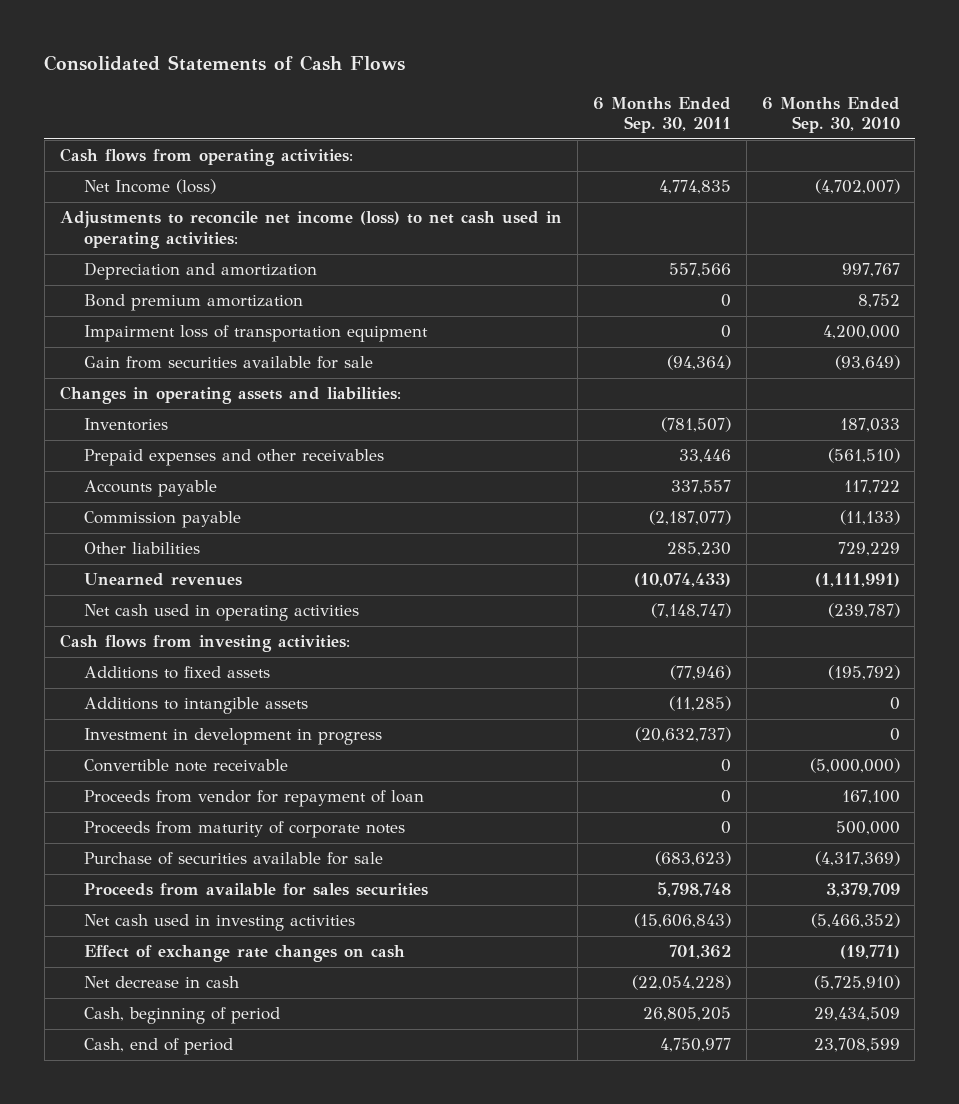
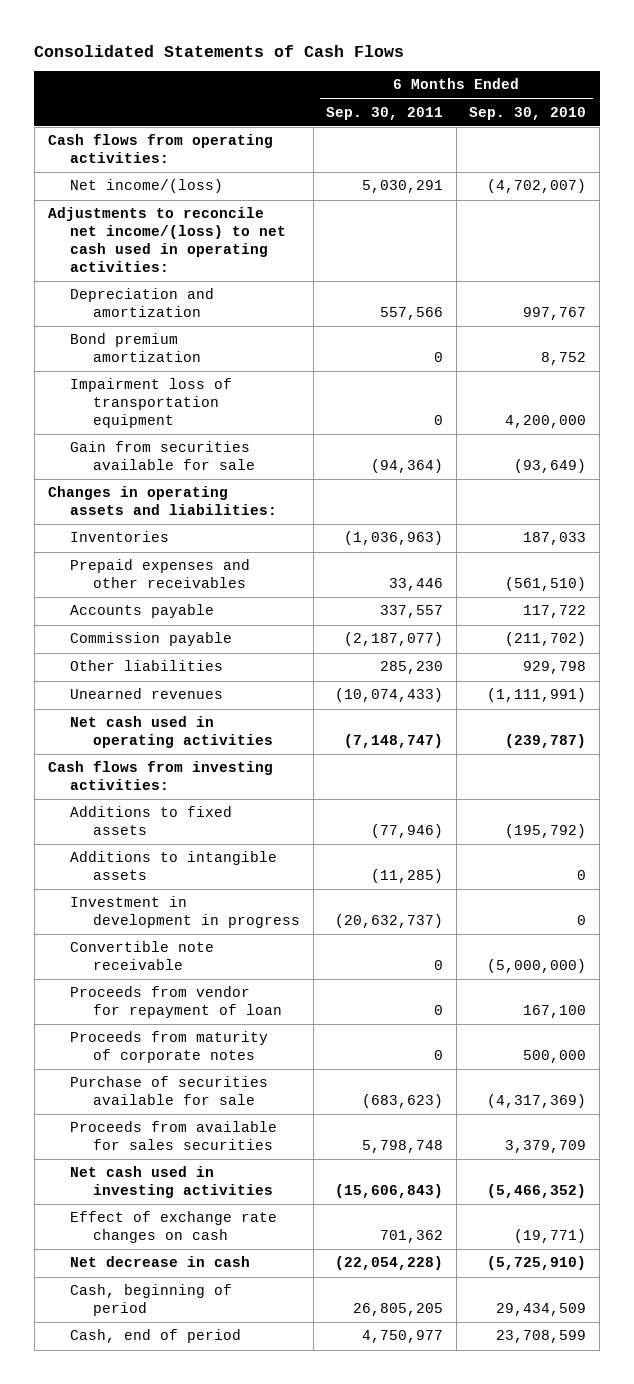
[84,179,217,195] Net Income (loss) -> [70,179,224,194] Net income/(loss)
[658,180,731,195] 4,774,835 -> [362,180,444,194] 5,030,291
[59,211,562,249] Adjustments to reconcile net income (loss) to net cash used in operating activities: -> [47,207,287,272] Adjustments to reconcile net income/(loss) to net cash used in operating activities:
[660,417,731,433] (781,507) -> [344,531,444,546] (1,036,963)
[839,510,900,526] (11,133) -> [505,632,587,647] (211,702)
[837,542,900,557] 729,229 -> [523,661,587,675] 929,798

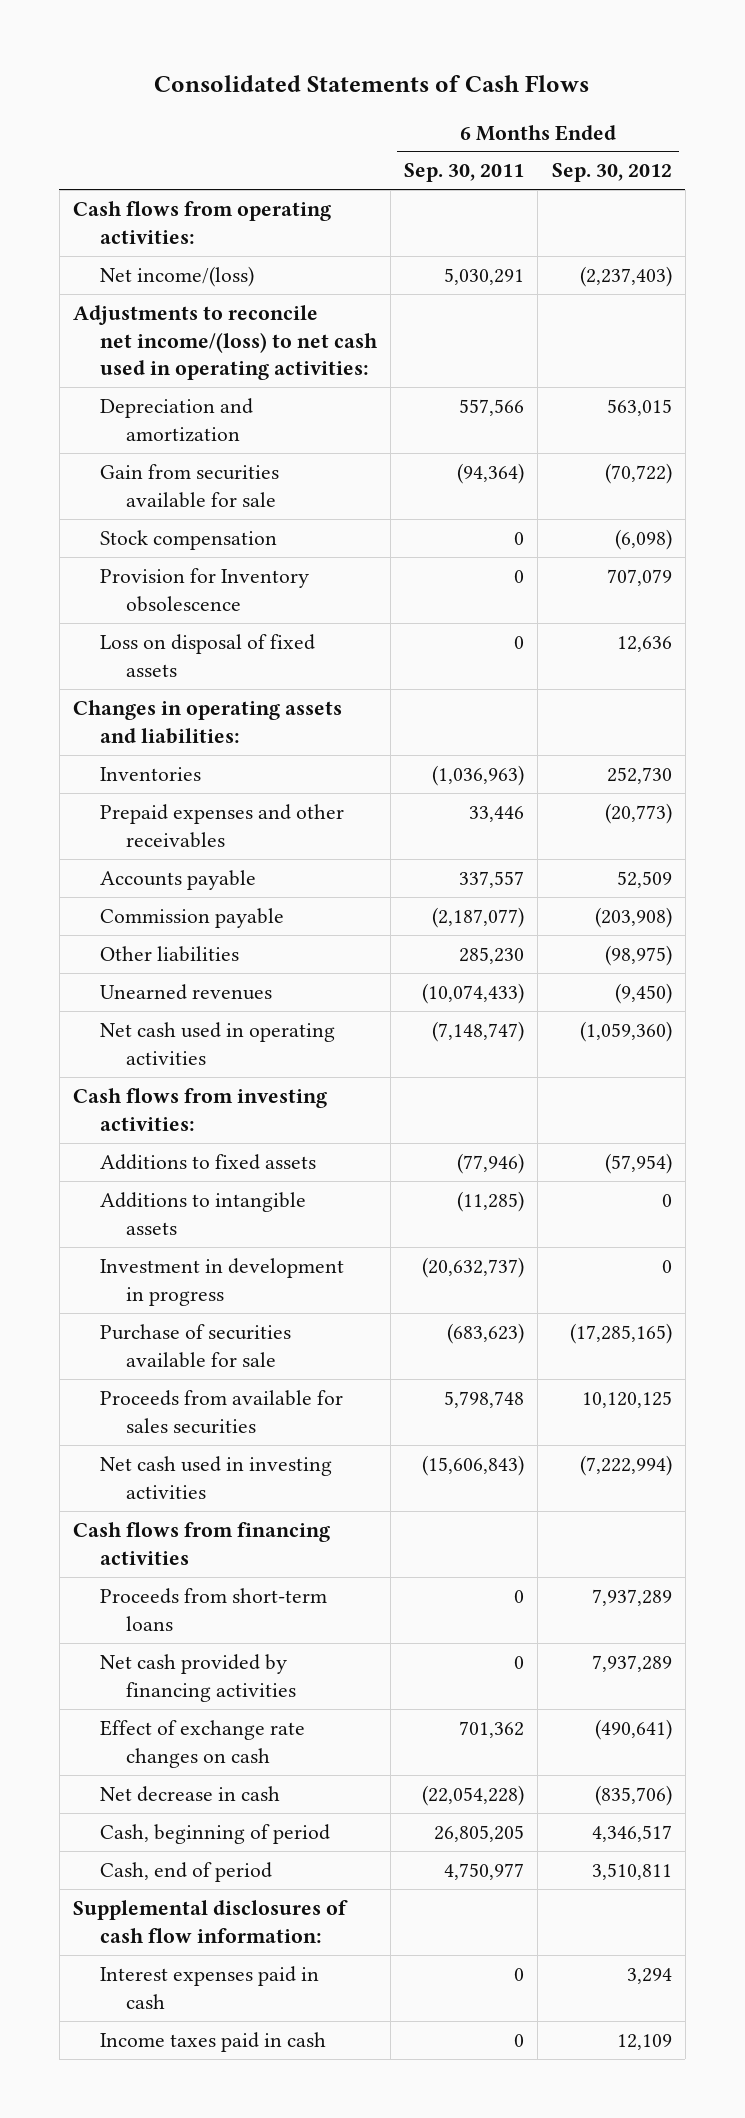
[469,106,587,120] Sep. 30, 2010 -> none
none -> [551,163,672,183] Sep. 30, 2012
[70,333,201,363] Bond premium amortization -> none
[70,378,233,429] Impairment loss of transportation equipment -> none
none -> [99,529,277,550] Stock compensation
none -> [99,567,309,612] Provision for Inventory obsolescence
none -> [99,633,315,677] Loss on disposal of fixed assets
[70,941,215,971] Convertible note receivable -> none
[70,986,282,1019] Proceeds from vendor for repayment of loan -> none
[70,1031,269,1064] Proceeds from maturity of corporate notes -> none
none -> [72,1521,330,1565] Cash flows from financing activities
none -> [99,1587,327,1631] Proceeds from short-term loans
none -> [99,1653,297,1702] Net cash provided by financing activities
none -> [72,1899,348,1943] Supplemental disclosures of cash flow information:
none -> [99,1965,319,2009] Interest expenses paid in cash
none -> [99,2031,326,2052] Income taxes paid in cash

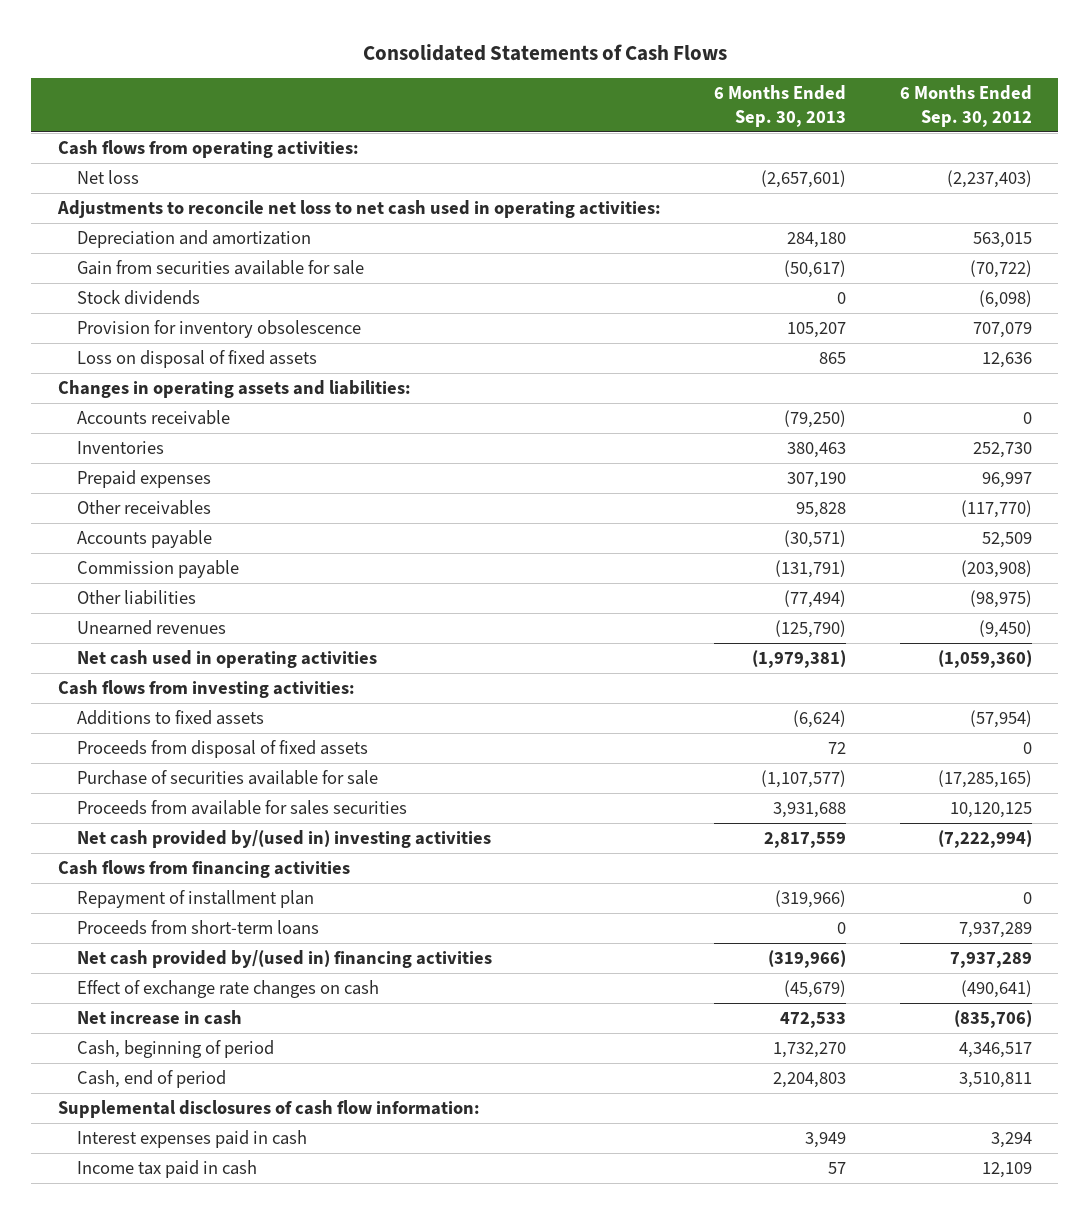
[404,163,525,183] Sep. 30, 2011 -> none
none -> [714,85,847,127] 6 Months Ended Sep. 30, 2013
[99,265,254,287] Net income/(loss) -> [76,170,139,185] Net loss
[72,304,378,381] Adjustments to reconcile net income/(loss) to net cash used in operating activities: -> [56,200,661,219] Adjustments to reconcile net loss to net cash used in operating activities:
[99,529,277,550] Stock compensation -> [76,290,200,306] Stock dividends
[99,567,309,612] Provision for Inventory obsolescence -> [76,320,361,339] Provision for inventory obsolescence
none -> [76,410,230,426] Accounts receivable
[99,803,344,848] Prepaid expenses and other receivables -> [76,470,211,489] Prepaid expenses
[604,802,672,824] (20,773) -> [981,472,1032,489] 96,997
none -> [76,500,211,516] Other receivables
[99,1191,306,1235] Additions to intangible assets -> none
[99,1257,344,1306] Investment in development in progress -> none
none -> [76,740,368,759] Proceeds from disposal of fixed assets
[99,1455,332,1499] Net cash used in investing activities -> [76,830,491,849] Net cash provided by/(used in) investing activities
none -> [76,890,314,909] Repayment of installment plan
[99,1653,297,1702] Net cash provided by financing activities -> [76,950,492,969] Net cash provided by/(used in) financing activities
[99,1785,280,1802] Net decrease in cash -> [76,1010,242,1026] Net increase in cash
[99,2031,326,2052] Income taxes paid in cash -> [76,1160,257,1179] Income tax paid in cash

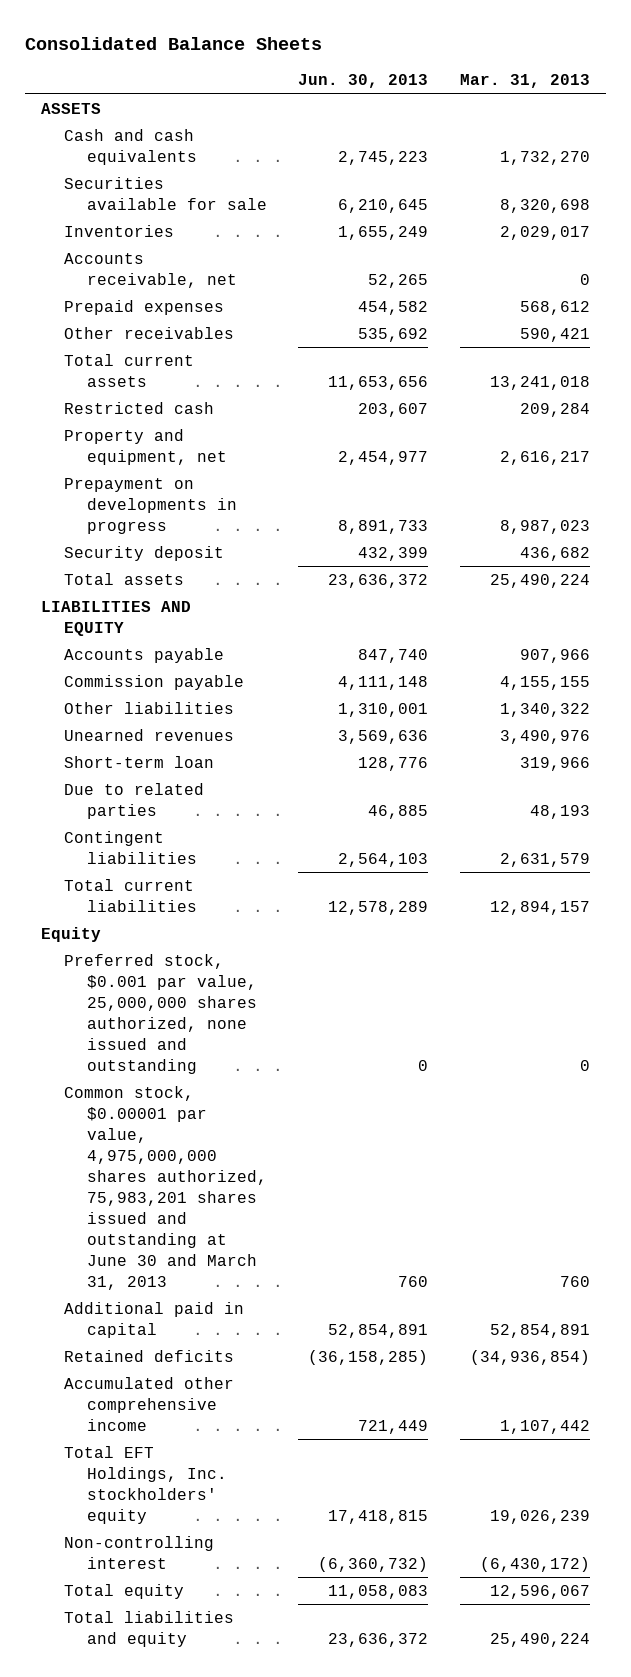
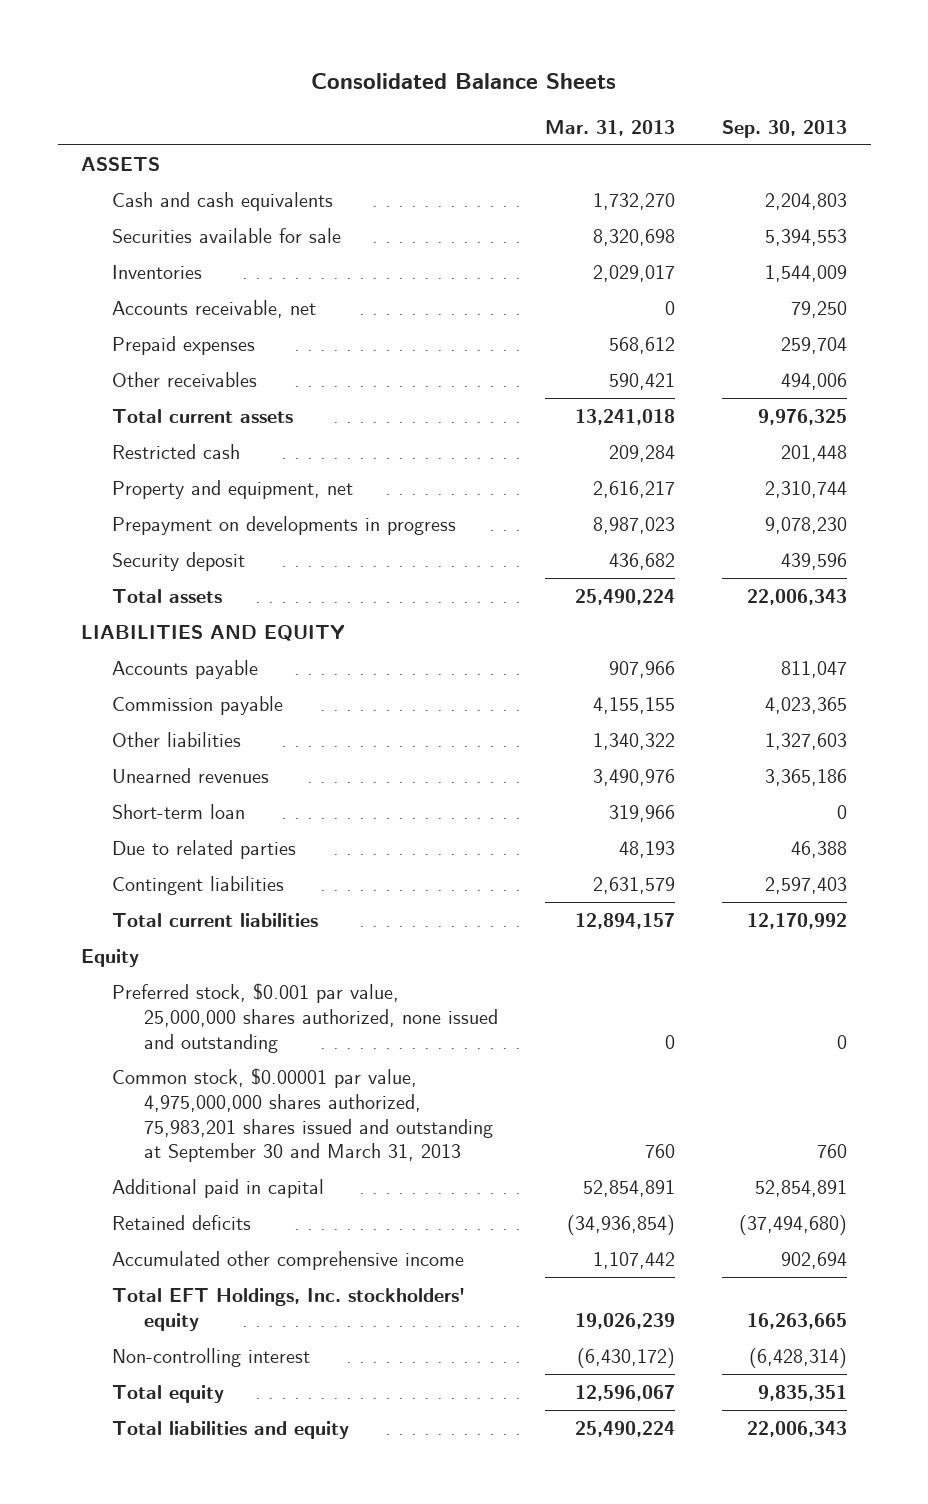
[298,74,429,89] Jun. 30, 2013 -> none
none -> [722,119,848,138] Sep. 30, 2013
[63,1085,267,1290] Common stock, $0.00001 par value, 4,975,000,000 shares authorized, 75,983,201 shares issued and outstanding at June 30 and March 31, 2013 -> [112,1067,493,1163] Common stock, $0.00001 par value, 4,975,000,000 shares authorized, 75,983,201 shares issued and outstanding at September 30 and March 31, 2013

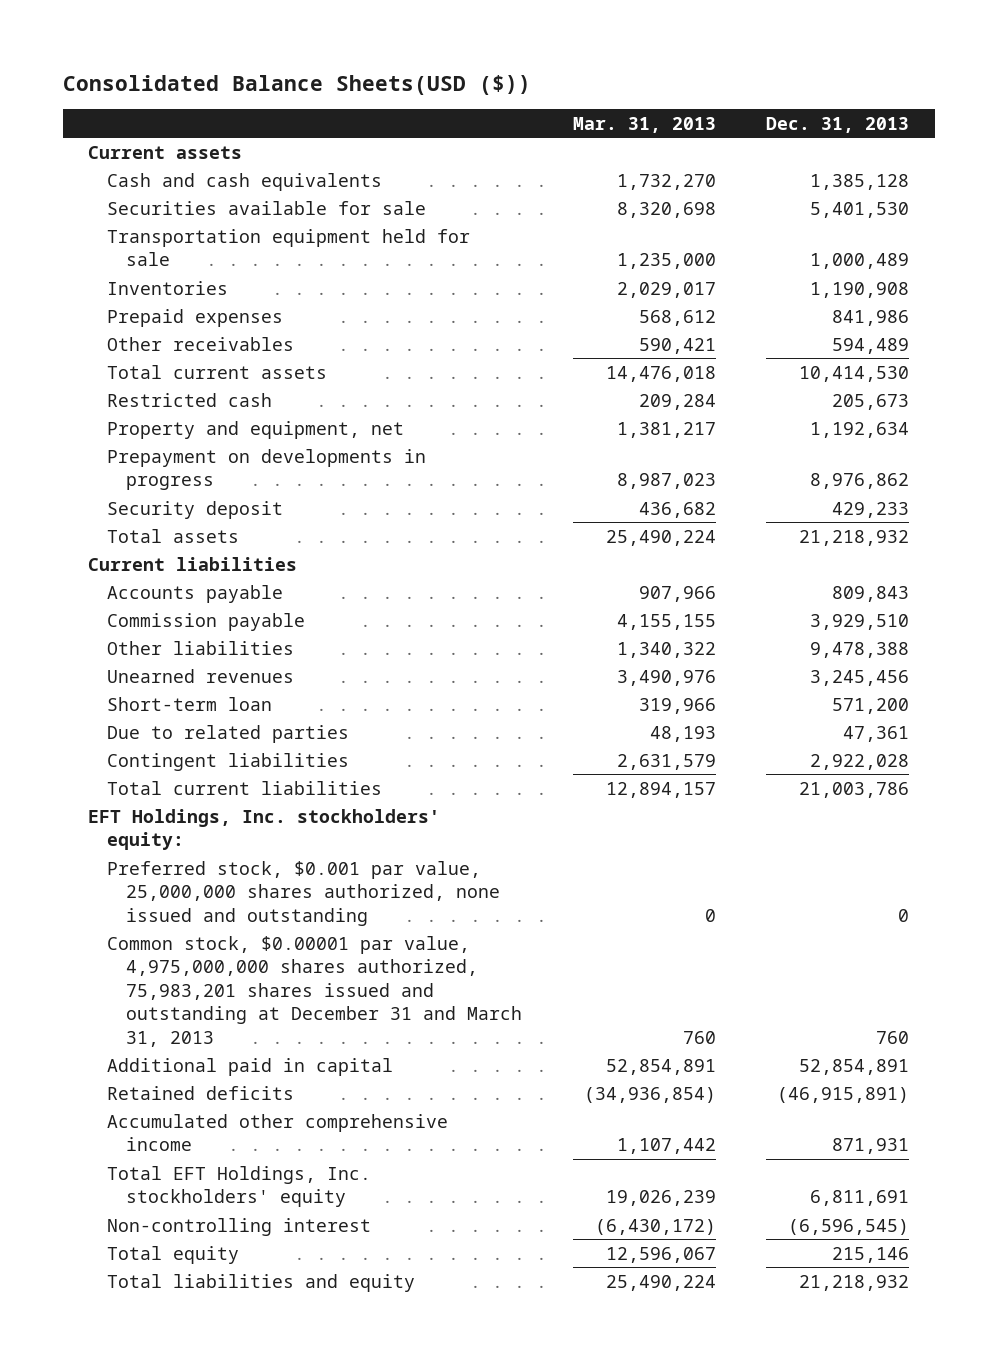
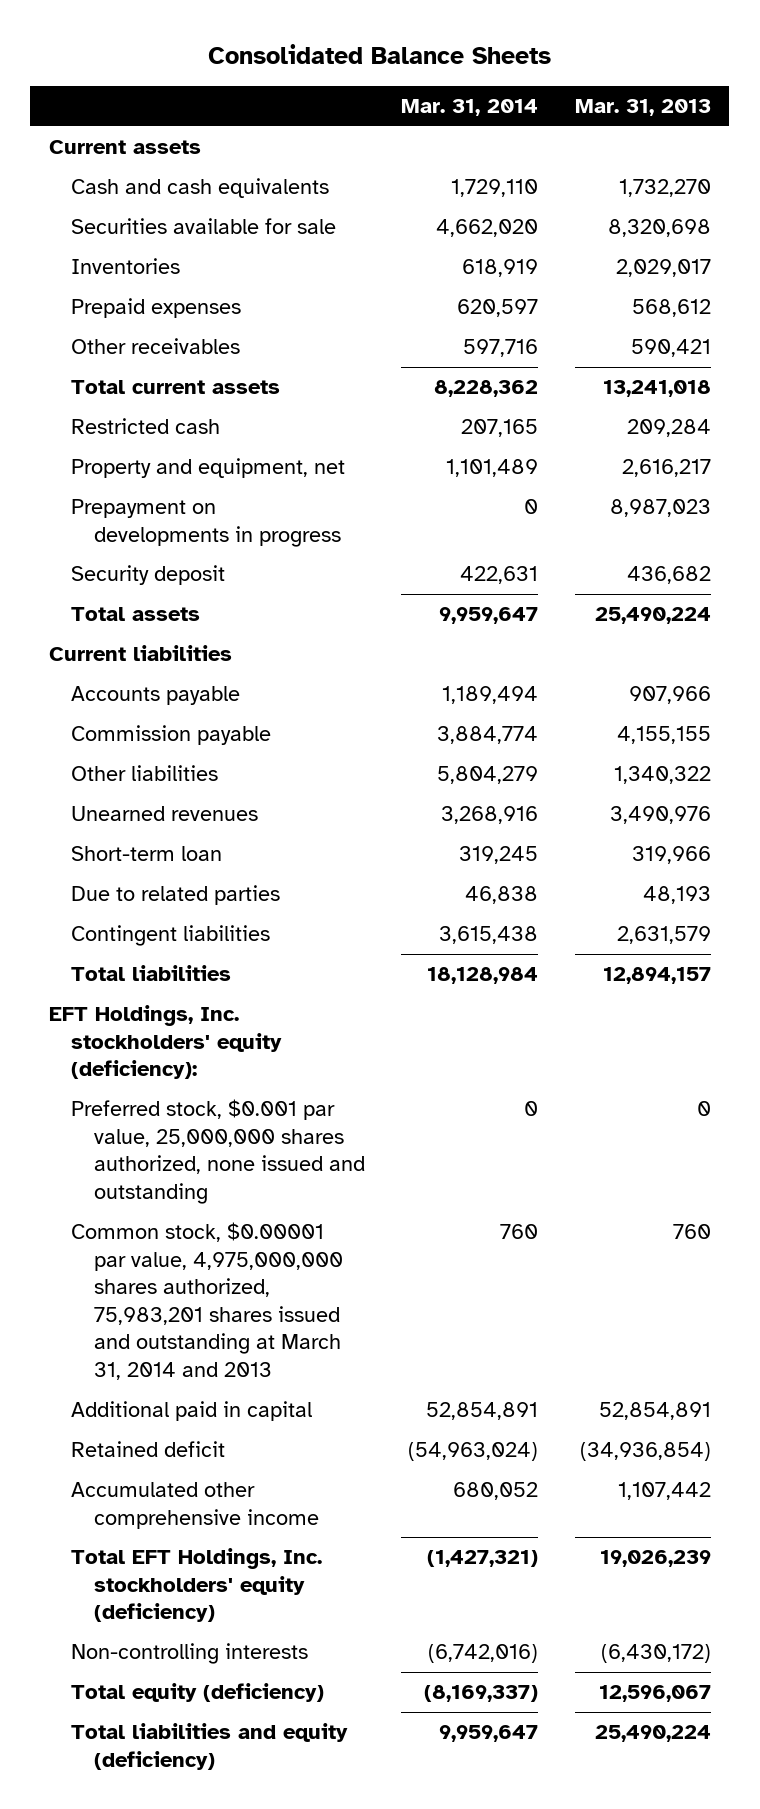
[62,75,531,96] Consolidated Balance Sheets(USD ($)) -> [207,44,551,65] Consolidated Balance Sheets
[766,116,910,133] Dec. 31, 2013 -> none
none -> [401,99,539,117] Mar. 31, 2014
[107,228,471,267] Transportation equipment held for sale -> none
[605,365,716,382] 14,476,018 -> [603,380,712,398] 13,241,018
[616,421,716,438] 1,381,217 -> [622,459,712,478] 2,616,217
[107,780,383,795] Total current liabilities -> [71,965,232,982] Total liabilities
[88,808,441,851] EFT Holdings, Inc. stockholders' equity: -> [48,1005,283,1080] EFT Holdings, Inc. stockholders' equity (deficiency):
[107,935,522,1047] Common stock, $0.00001 par value, 4,975,000,000 shares authorized, 75,983,201 shares issued and outstanding at December 31 and March 31, 2013 -> [71,1222,343,1381] Common stock, $0.00001 par value, 4,975,000,000 shares authorized, 75,983,201 shares issued and outstanding at March 31, 2014 and 2013
[107,1085,295,1100] Retained deficits -> [71,1441,226,1458] Retained deficit
[107,1165,372,1208] Total EFT Holdings, Inc. stockholders' equity -> [71,1548,323,1623] Total EFT Holdings, Inc. stockholders' equity (deficiency)
[107,1217,372,1236] Non-controlling interest -> [71,1643,309,1665] Non-controlling interests
[107,1245,240,1264] Total equity -> [71,1683,325,1703] Total equity (deficiency)
[107,1273,416,1292] Total liabilities and equity -> [71,1723,349,1770] Total liabilities and equity (deficiency)

